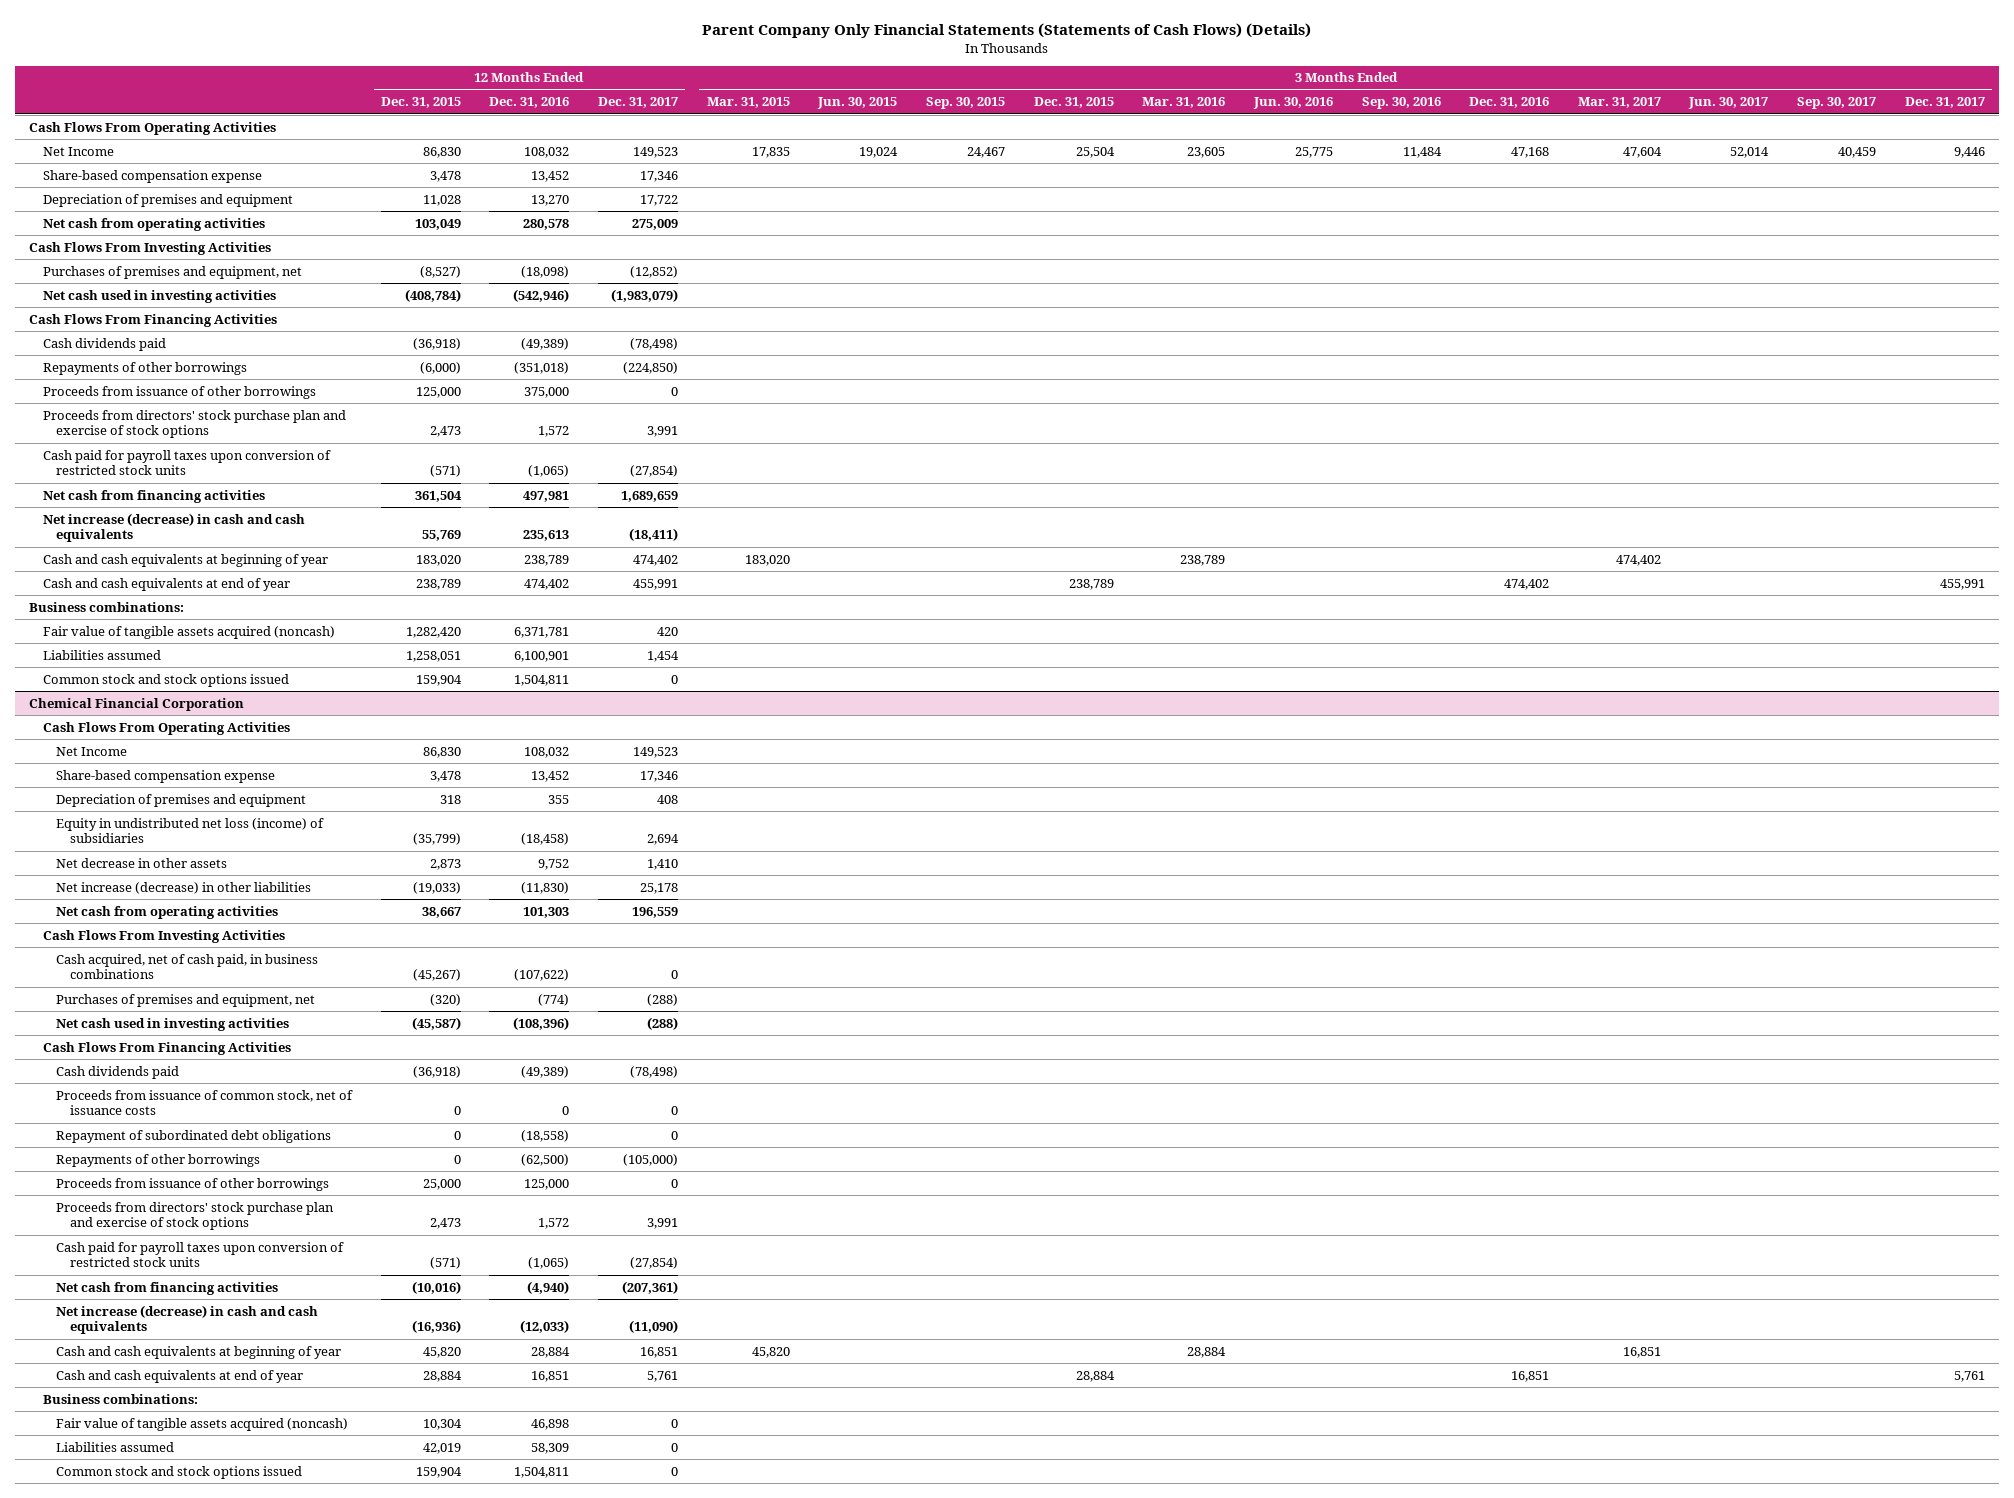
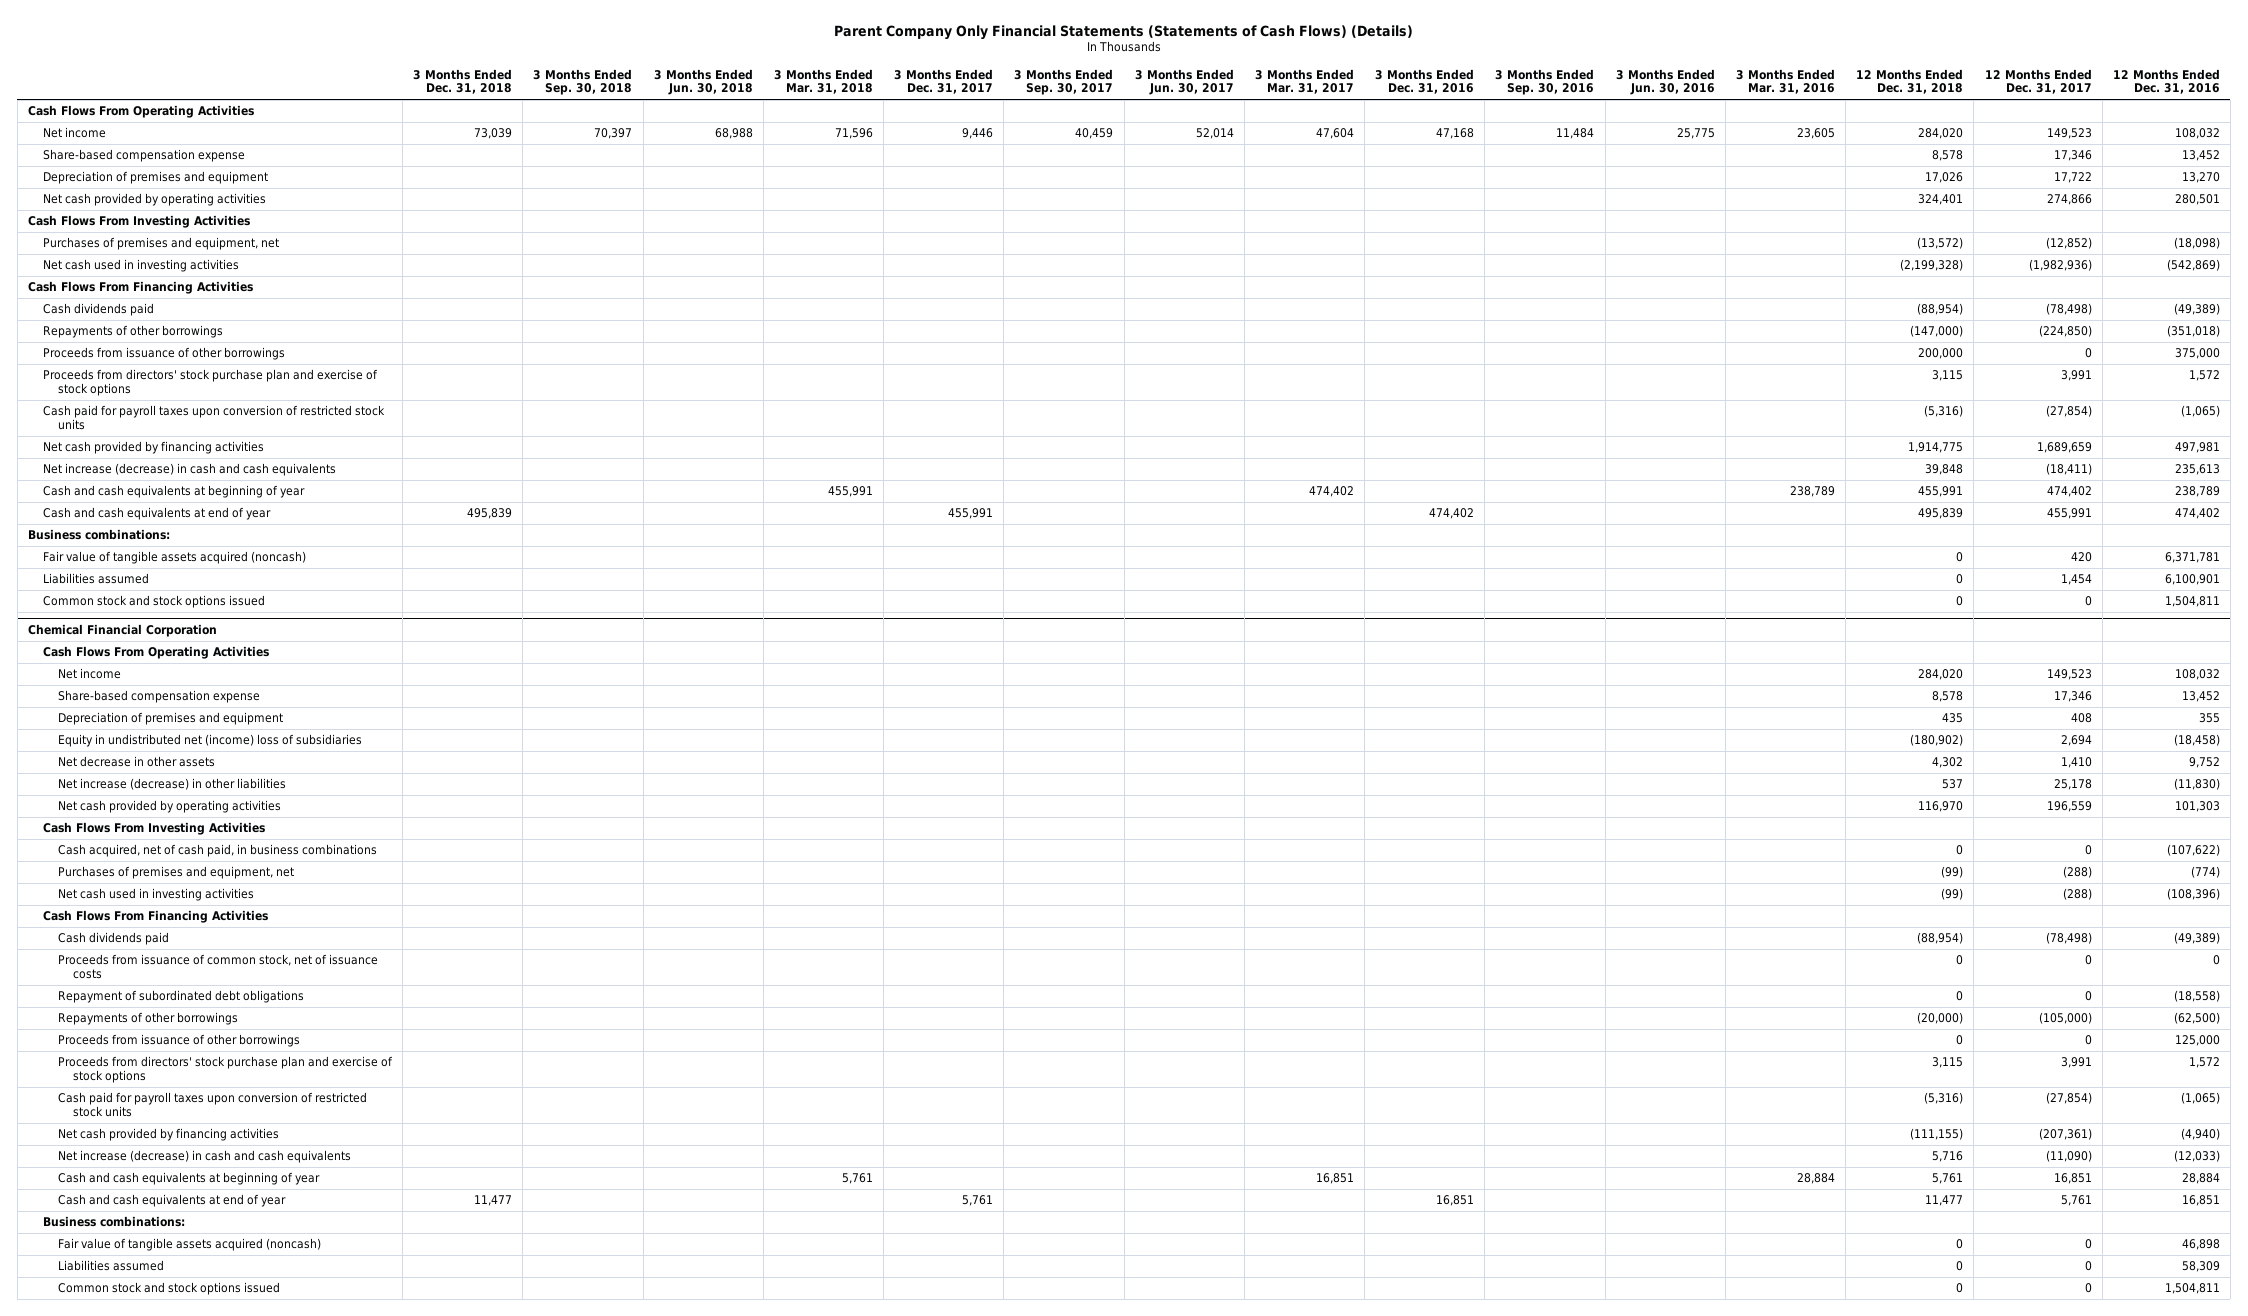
[380,97,461,109] Dec. 31, 2015 -> none
[706,97,790,109] Mar. 31, 2015 -> none
[817,97,898,110] Jun. 30, 2015 -> none
[925,97,1005,110] Sep. 30, 2015 -> none
[1033,97,1114,109] Dec. 31, 2015 -> none
none -> [413,68,513,95] 3 Months Ended Dec. 31, 2018
none -> [533,68,633,96] 3 Months Ended Sep. 30, 2018
none -> [653,68,753,96] 3 Months Ended Jun. 30, 2018
none -> [773,68,873,95] 3 Months Ended Mar. 31, 2018
none -> [1856,68,1964,95] 12 Months Ended Dec. 31, 2018
[42,146,114,156] Net Income -> [42,127,106,139] Net income
[42,217,265,231] Net cash from operating activities -> [42,193,266,207] Net cash provided by operating activities
[523,218,570,230] 280,578 -> [2174,194,2220,206] 280,501
[632,218,679,230] 275,009 -> [2046,194,2092,206] 274,866
[513,288,570,302] (542,946) -> [2166,259,2220,272] (542,869)
[611,288,679,302] (1,983,079) -> [2028,259,2092,272] (1,982,936)
[42,489,265,503] Net cash from financing activities -> [42,441,264,455] Net cash provided by financing activities
[56,746,128,756] Net Income -> [57,668,121,680] Net income
[56,817,325,844] Equity in undistributed net loss (income) of subsidiaries -> [57,734,362,748] Equity in undistributed net (income) loss of subsidiaries
[56,905,279,919] Net cash from operating activities -> [57,800,281,814] Net cash provided by operating activities
[56,1281,279,1295] Net cash from financing activities -> [57,1128,279,1142] Net cash provided by financing activities

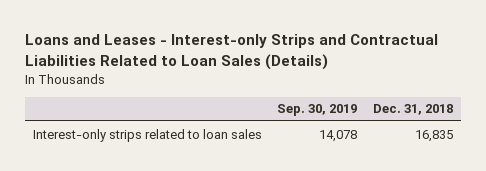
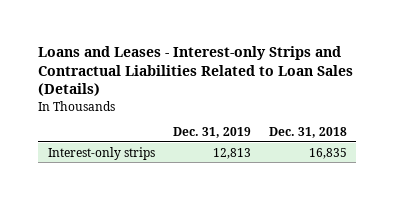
[277,104,358,117] Sep. 30, 2019 -> none
none -> [172,127,251,139] Dec. 31, 2019
[32,128,262,142] Interest-only strips related to loan sales -> [47,146,155,160] Interest-only strips

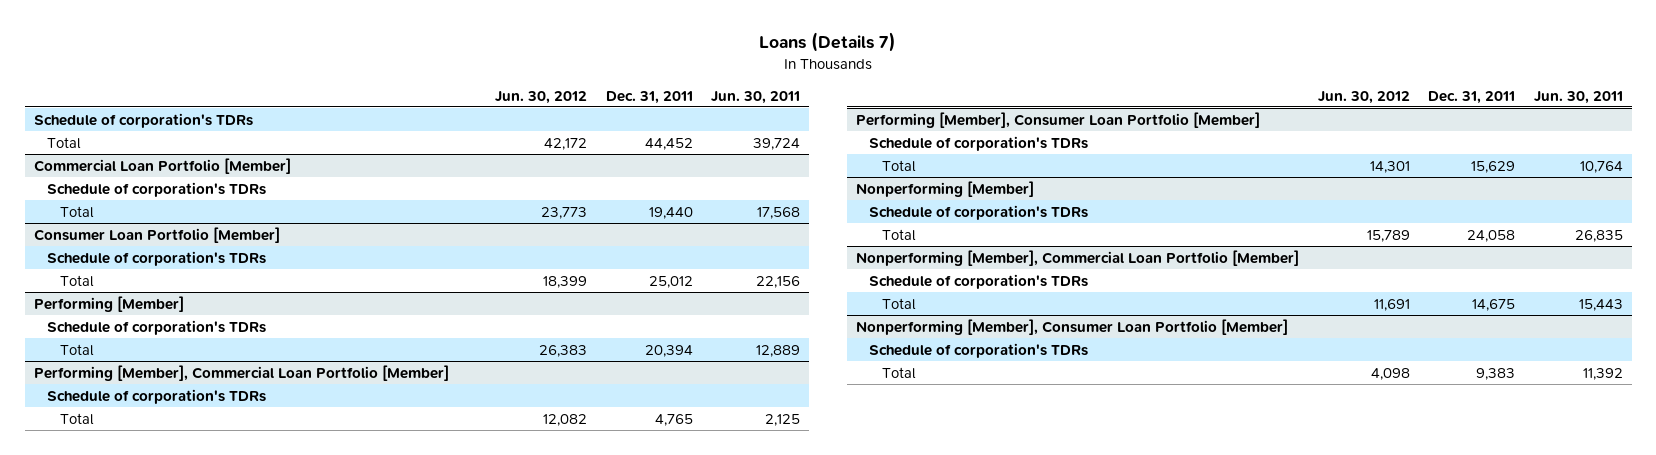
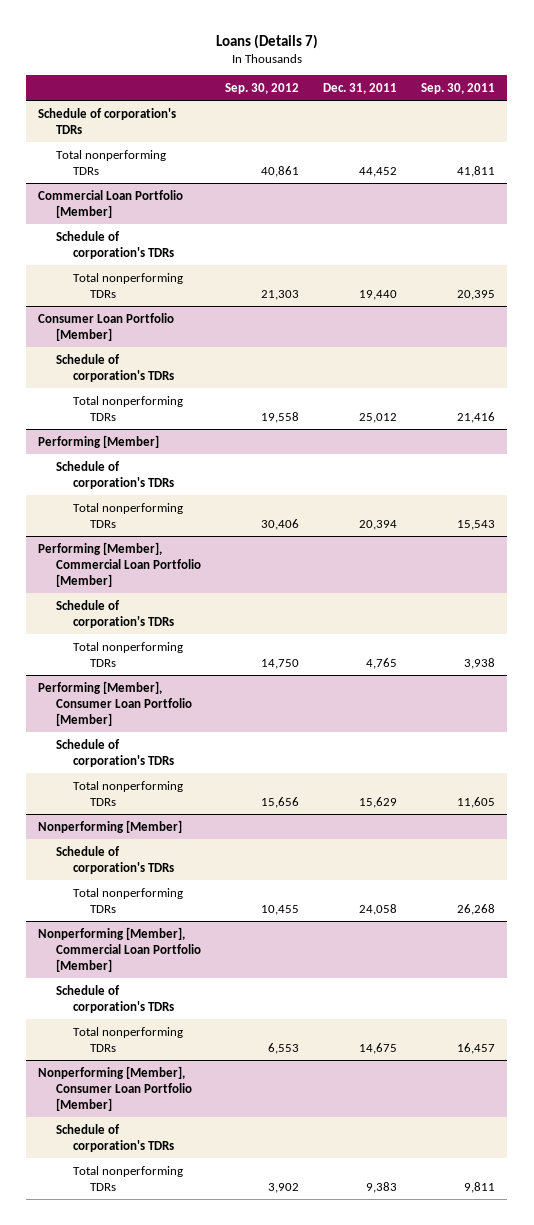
[495,90,588,104] Jun. 30, 2012 -> none
[711,90,801,104] Jun. 30, 2011 -> none
none -> [224,82,299,94] Sep. 30, 2012
none -> [421,82,496,94] Sep. 30, 2011
[46,136,81,149] Total -> [55,149,166,175] Total nonperforming TDRs
[59,205,94,218] Total -> [73,272,184,298] Total nonperforming TDRs
[59,274,94,287] Total -> [73,395,184,421] Total nonperforming TDRs
[59,343,94,356] Total -> [73,502,184,528] Total nonperforming TDRs
[59,412,94,425] Total -> [73,641,184,667] Total nonperforming TDRs
[882,159,917,172] Total -> [73,780,184,806] Total nonperforming TDRs
[882,228,917,241] Total -> [73,887,184,913] Total nonperforming TDRs
[882,297,917,310] Total -> [73,1026,184,1052] Total nonperforming TDRs
[882,366,917,379] Total -> [73,1165,184,1191] Total nonperforming TDRs

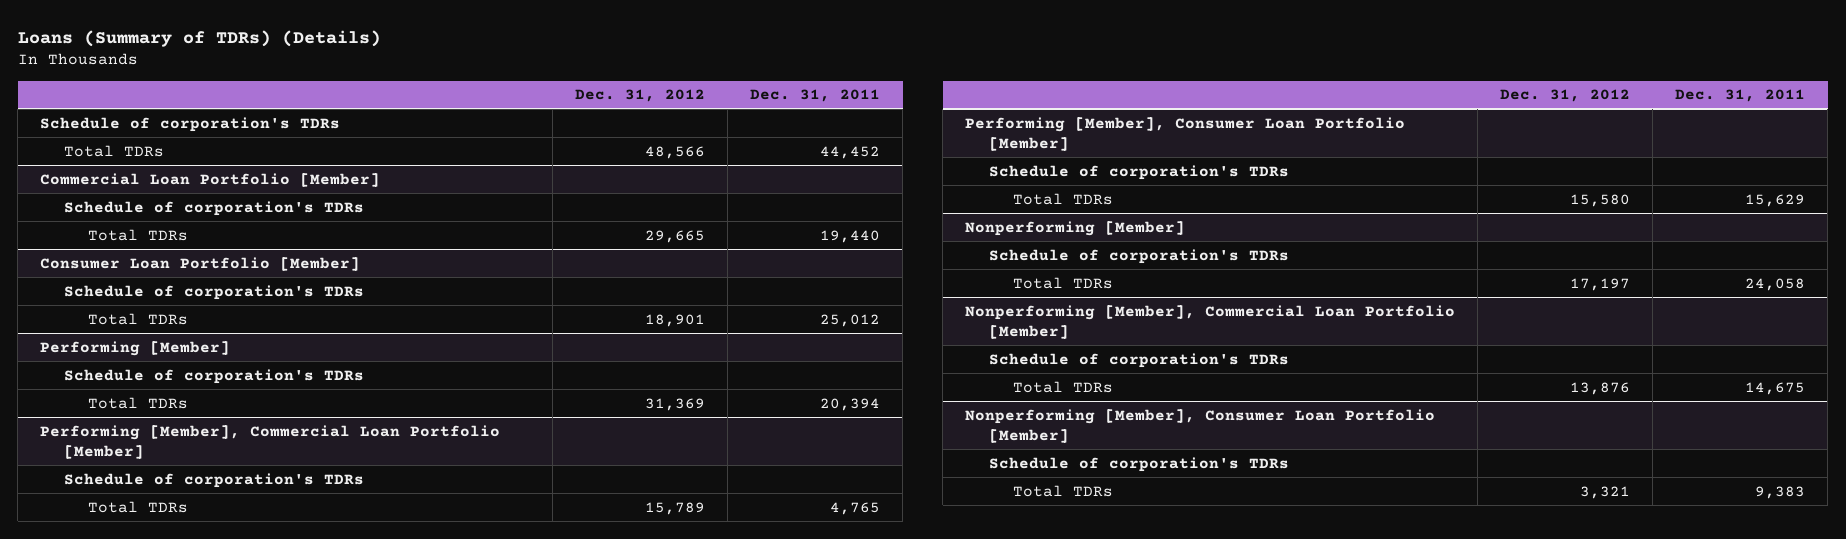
[215,33,318,49] Loans (Details 7) -> [17,29,381,47] Loans (Summary of TDRs) (Details)
[224,82,299,94] Sep. 30, 2012 -> none
[421,82,496,94] Sep. 30, 2011 -> none
none -> [575,89,706,103] Dec. 31, 2012
[55,149,166,175] Total nonperforming TDRs -> [64,144,165,157] Total TDRs
[73,272,184,298] Total nonperforming TDRs -> [88,228,189,241] Total TDRs
[73,395,184,421] Total nonperforming TDRs -> [88,312,189,325] Total TDRs
[73,502,184,528] Total nonperforming TDRs -> [88,396,189,409] Total TDRs
[73,641,184,667] Total nonperforming TDRs -> [88,500,189,513] Total TDRs
[73,780,184,806] Total nonperforming TDRs -> [1013,192,1114,205] Total TDRs
[73,887,184,913] Total nonperforming TDRs -> [1013,276,1114,289] Total TDRs
[73,1026,184,1052] Total nonperforming TDRs -> [1013,380,1114,393] Total TDRs
[73,1165,184,1191] Total nonperforming TDRs -> [1013,484,1114,497] Total TDRs

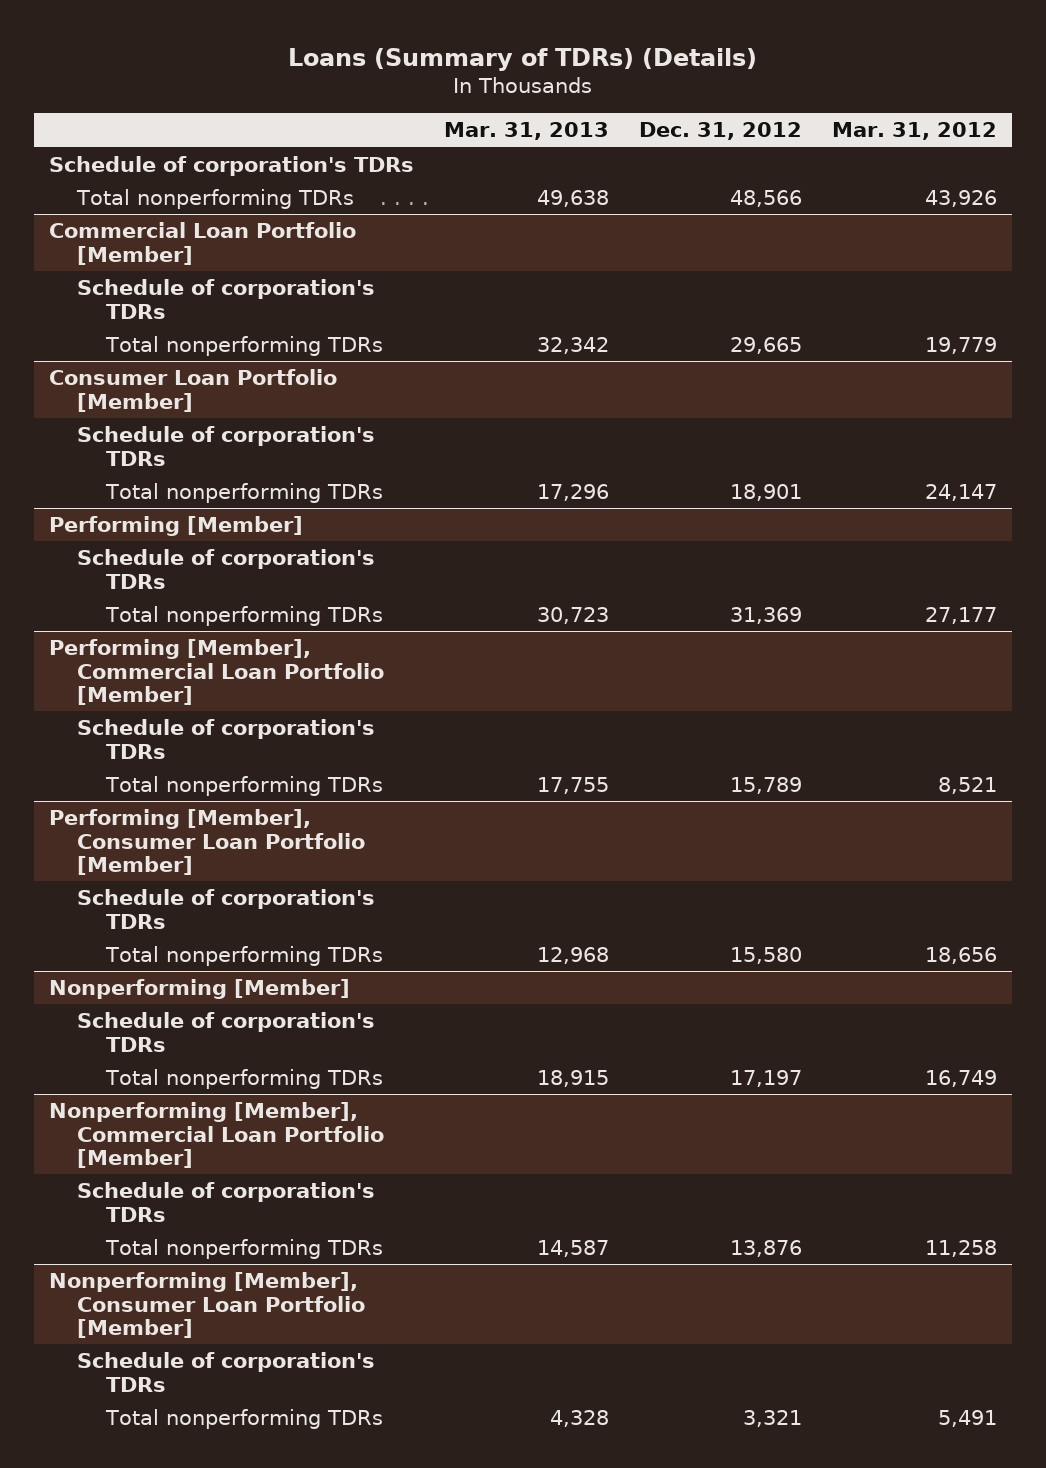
[750,89,881,103] Dec. 31, 2011 -> none
none -> [443,122,609,141] Mar. 31, 2013
none -> [831,122,997,141] Mar. 31, 2012
[64,144,165,157] Total TDRs -> [76,189,355,210] Total nonperforming TDRs
[88,228,189,241] Total TDRs -> [104,336,383,357] Total nonperforming TDRs
[88,312,189,325] Total TDRs -> [104,483,383,504] Total nonperforming TDRs
[88,396,189,409] Total TDRs -> [104,606,383,627] Total nonperforming TDRs
[88,500,189,513] Total TDRs -> [104,776,383,797] Total nonperforming TDRs
[1013,192,1114,205] Total TDRs -> [104,946,383,967] Total nonperforming TDRs
[1013,276,1114,289] Total TDRs -> [104,1069,383,1090] Total nonperforming TDRs
[1013,380,1114,393] Total TDRs -> [104,1239,383,1260] Total nonperforming TDRs
[1013,484,1114,497] Total TDRs -> [104,1409,383,1430] Total nonperforming TDRs

